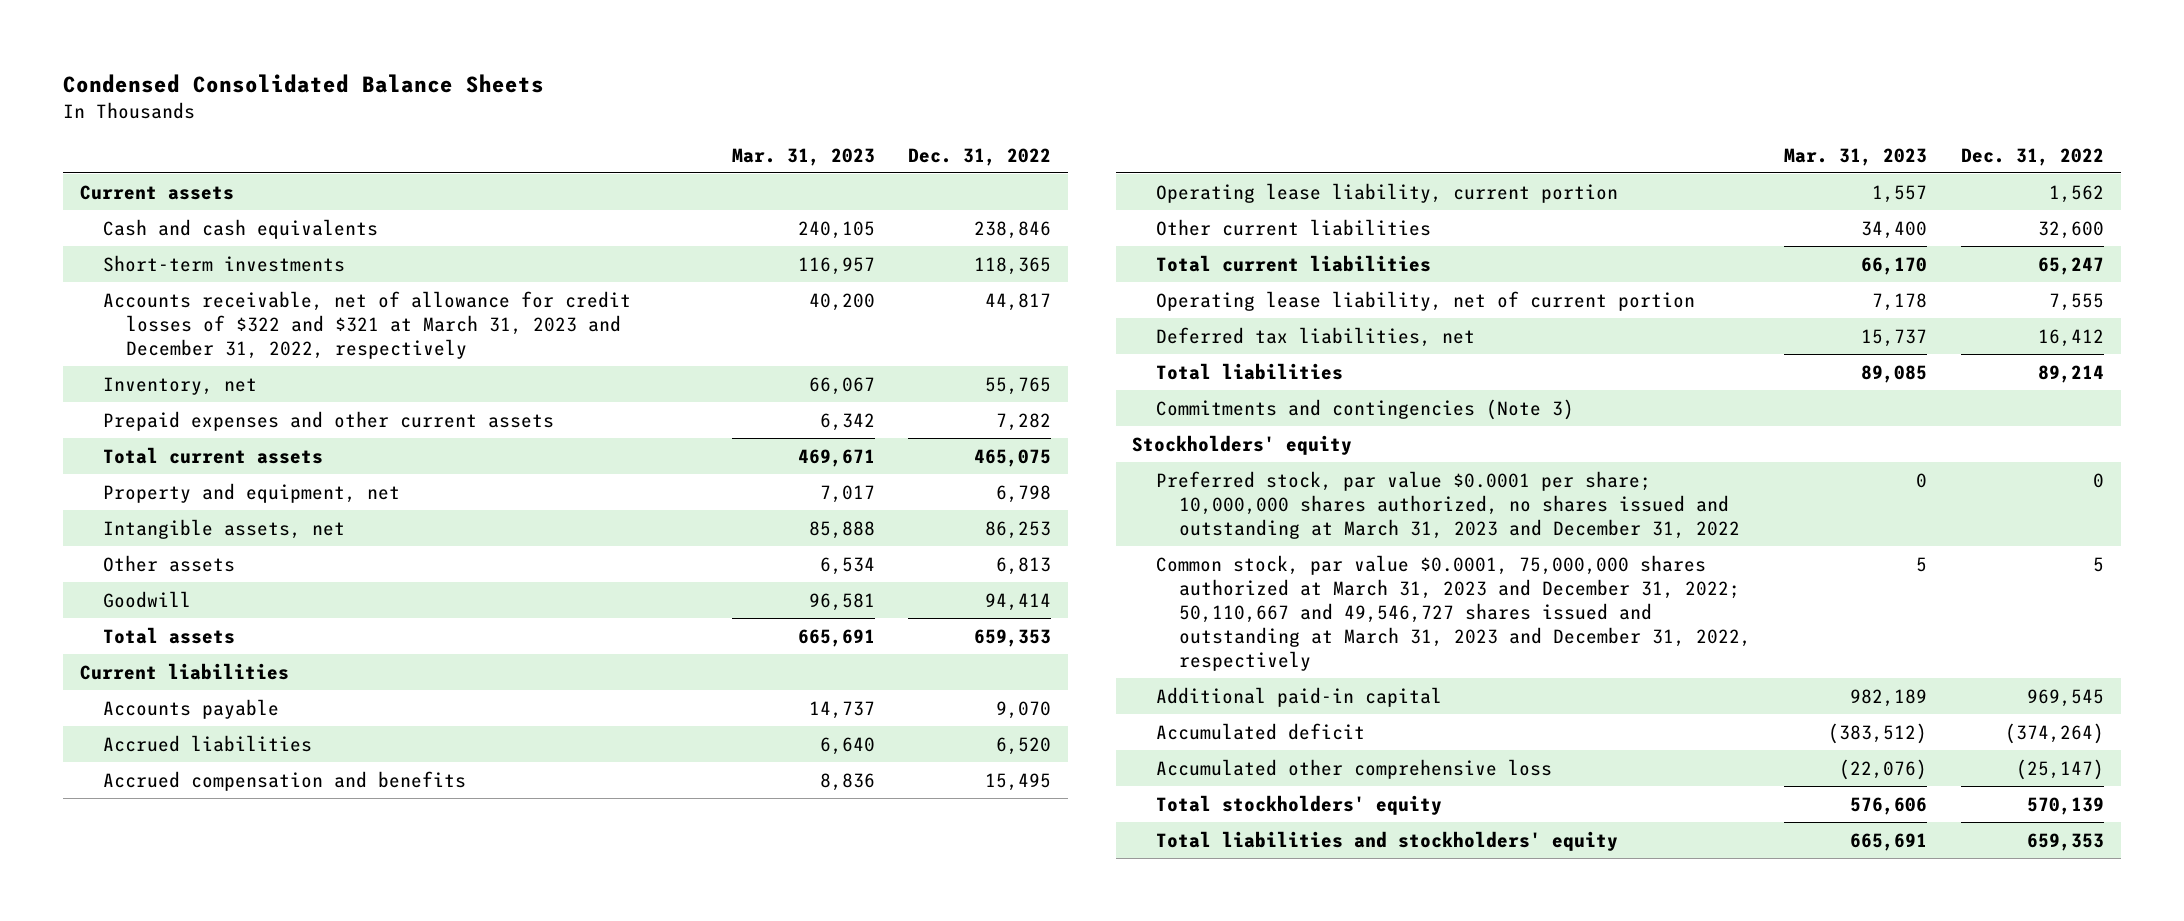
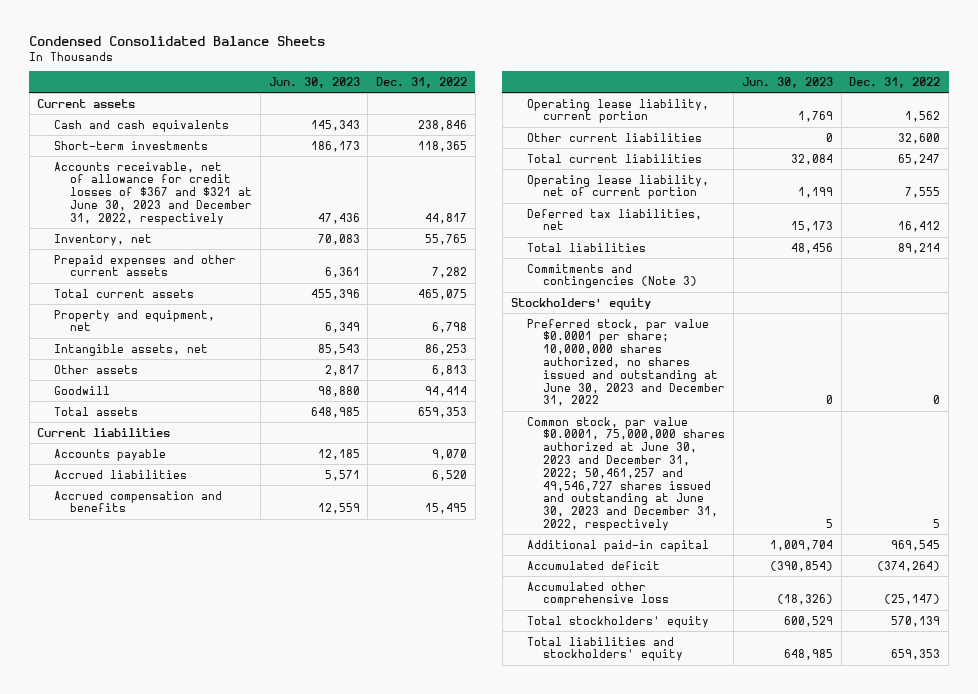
[731,147,875,166] Mar. 31, 2023 -> none
none -> [268,76,360,88] Jun. 30, 2023
[102,290,631,359] Accounts receivable, net of allowance for credit losses of $322 and $321 at March 31, 2023 and December 31, 2022, respectively -> [53,161,253,225] Accounts receivable, net of allowance for credit losses of $367 and $321 at June 30, 2023 and December 31, 2022, respectively
[1155,470,1740,539] Preferred stock, par value $0.0001 per share; 10,000,000 shares authorized, no shares issued and outstanding at March 31, 2023 and December 31, 2022 -> [527,318,726,407] Preferred stock, par value $0.0001 per share; 10,000,000 shares authorized, no shares issued and outstanding at June 30, 2023 and December 31, 2022
[1155,554,1751,671] Common stock, par value $0.0001, 75,000,000 shares authorized at March 31, 2023 and December 31, 2022; 50,110,667 and 49,546,727 shares issued and outstanding at March 31, 2023 and December 31, 2022, respectively -> [527,416,726,532] Common stock, par value $0.0001, 75,000,000 shares authorized at June 30, 2023 and December 31, 2022; 50,461,257 and 49,546,727 shares issued and outstanding at June 30, 2023 and December 31, 2022, respectively

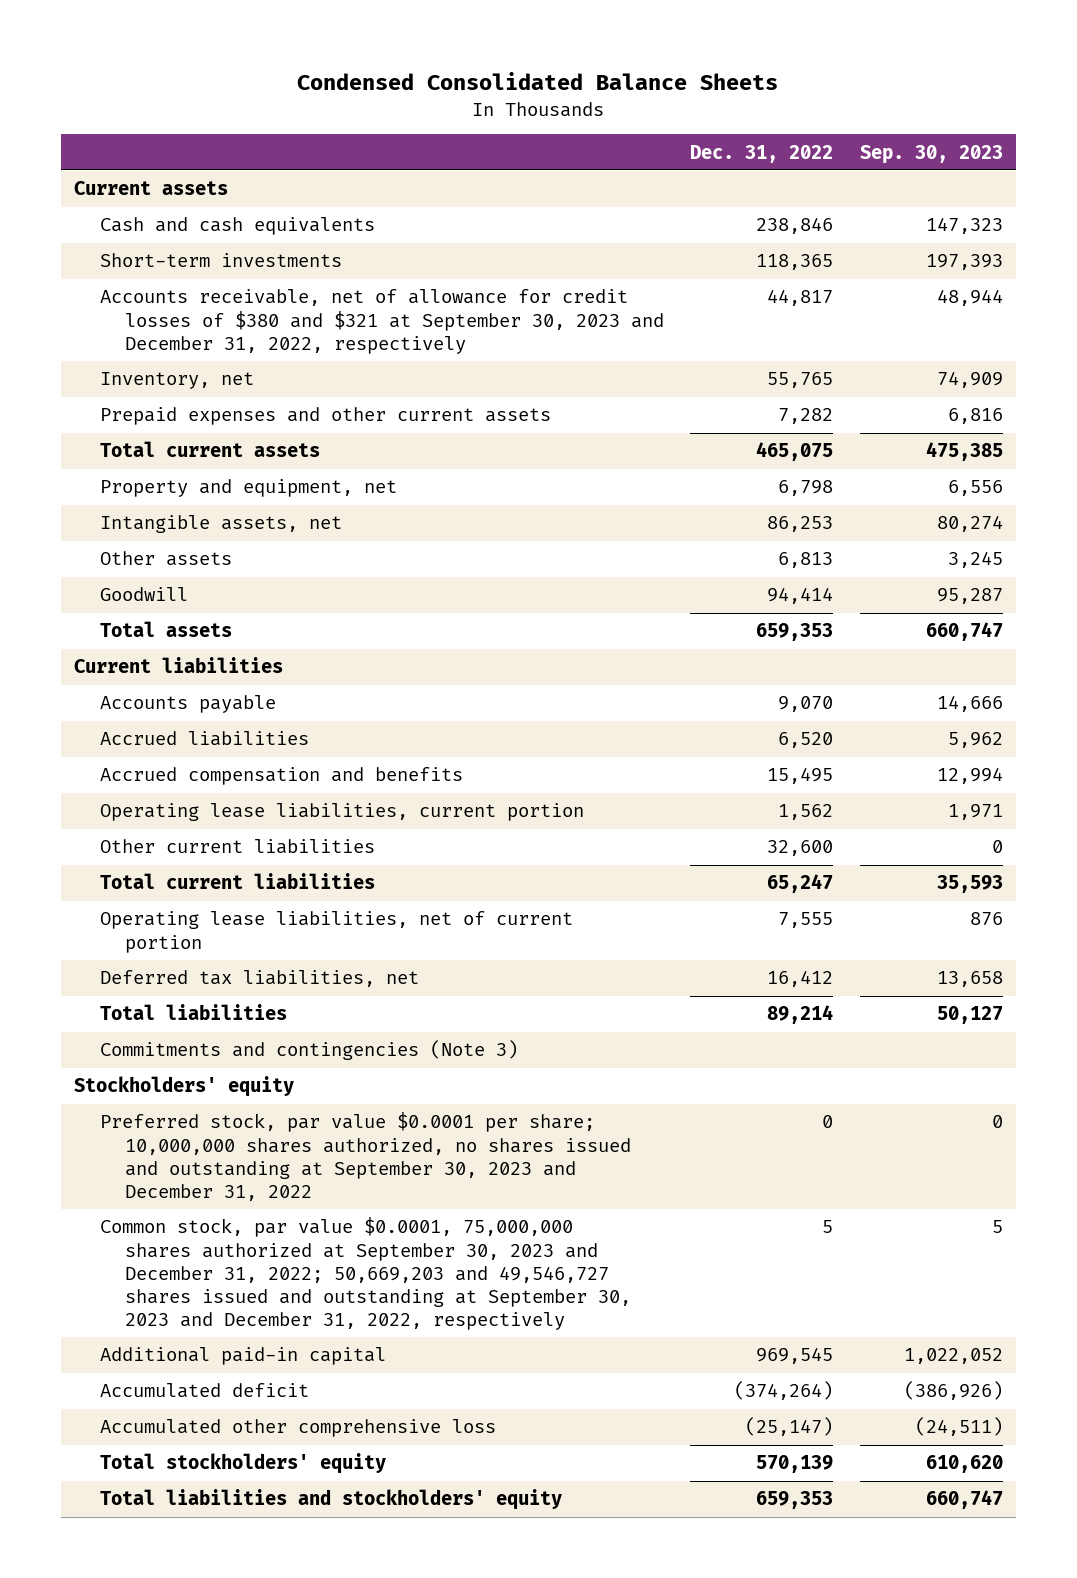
[268,76,360,88] Jun. 30, 2023 -> none
none -> [859,144,1003,164] Sep. 30, 2023
[53,161,253,225] Accounts receivable, net of allowance for credit losses of $367 and $321 at June 30, 2023 and December 31, 2022, respectively -> [99,289,665,354] Accounts receivable, net of allowance for credit losses of $380 and $321 at September 30, 2023 and December 31, 2022, respectively
[527,98,710,124] Operating lease liability, current portion -> [99,803,584,822] Operating lease liabilities, current portion
[527,174,710,200] Operating lease liability, net of current portion -> [99,911,573,953] Operating lease liabilities, net of current portion
[527,318,726,407] Preferred stock, par value $0.0001 per share; 10,000,000 shares authorized, no shares issued and outstanding at June 30, 2023 and December 31, 2022 -> [99,1112,632,1201] Preferred stock, par value $0.0001 per share; 10,000,000 shares authorized, no shares issued and outstanding at September 30, 2023 and December 31, 2022
[527,416,726,532] Common stock, par value $0.0001, 75,000,000 shares authorized at June 30, 2023 and December 31, 2022; 50,461,257 and 49,546,727 shares issued and outstanding at June 30, 2023 and December 31, 2022, respectively -> [99,1217,632,1331] Common stock, par value $0.0001, 75,000,000 shares authorized at September 30, 2023 and December 31, 2022; 50,669,203 and 49,546,727 shares issued and outstanding at September 30, 2023 and December 31, 2022, respectively

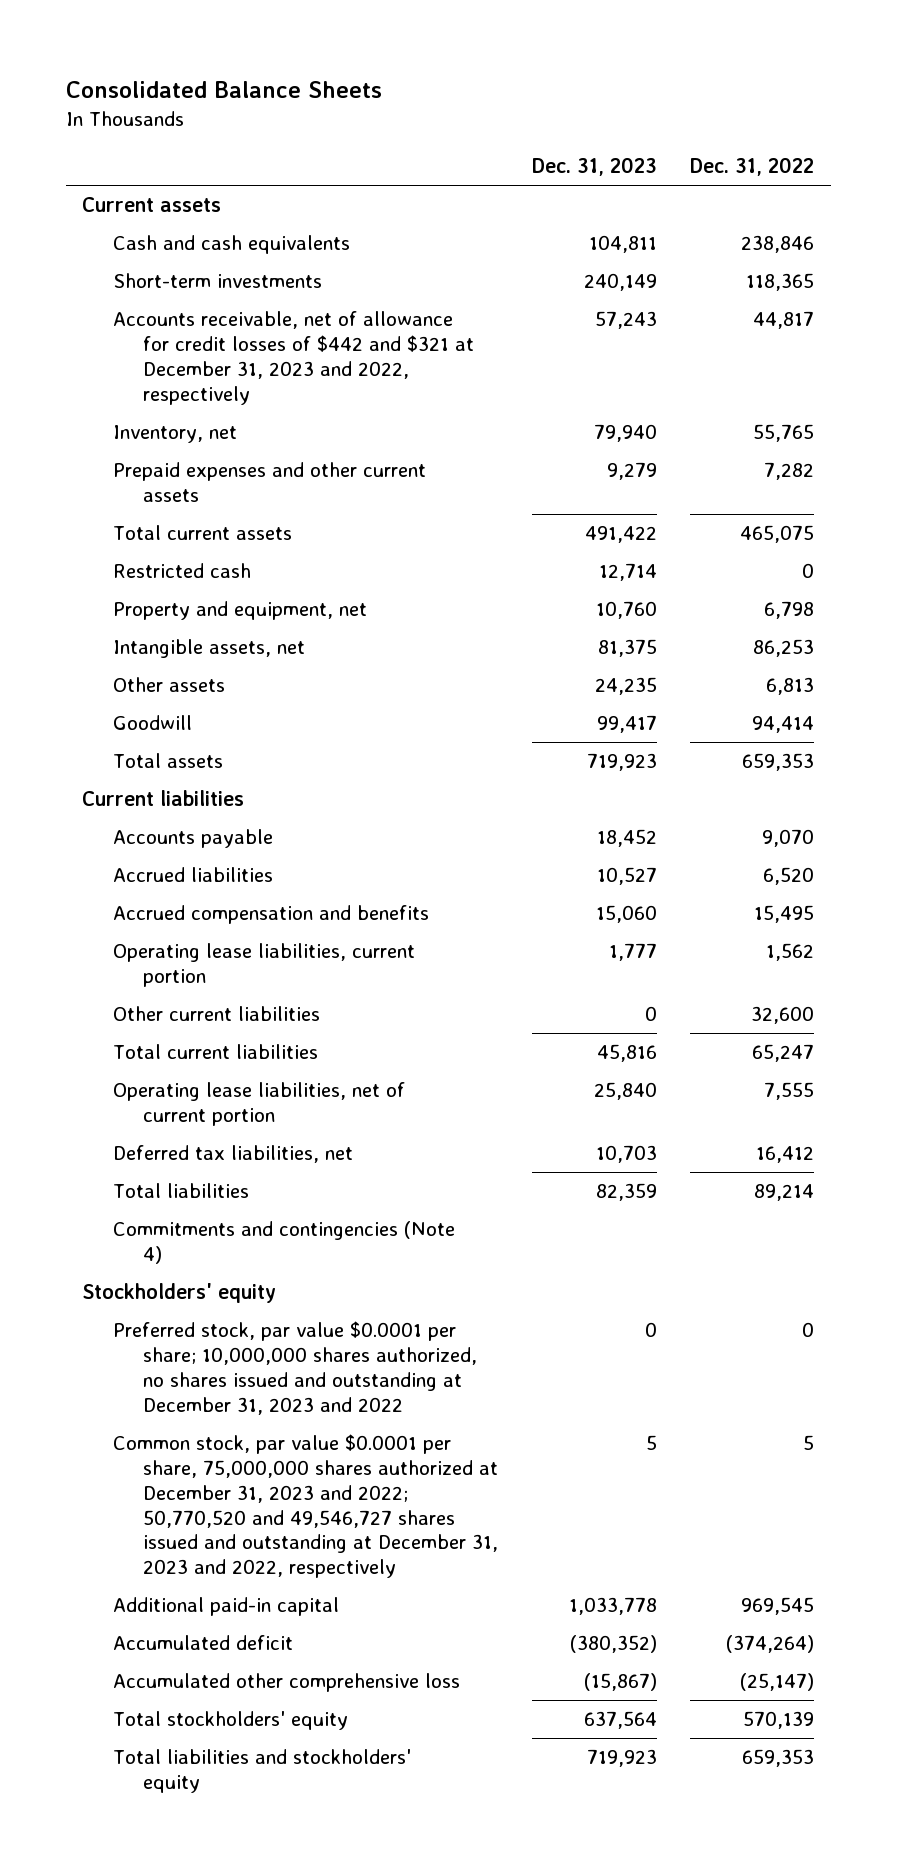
[297,72,779,91] Condensed Consolidated Balance Sheets -> [65,81,382,99] Consolidated Balance Sheets
[859,144,1003,164] Sep. 30, 2023 -> none
none -> [531,157,657,177] Dec. 31, 2023
[99,289,665,354] Accounts receivable, net of allowance for credit losses of $380 and $321 at September 30, 2023 and December 31, 2022, respectively -> [112,311,475,405] Accounts receivable, net of allowance for credit losses of $442 and $321 at December 31, 2023 and 2022, respectively
none -> [112,563,251,579] Restricted cash
[99,1040,518,1061] Commitments and contingencies (Note 3) -> [112,1221,455,1264] Commitments and contingencies (Note 4)
[99,1112,632,1201] Preferred stock, par value $0.0001 per share; 10,000,000 shares authorized, no shares issued and outstanding at September 30, 2023 and December 31, 2022 -> [112,1321,478,1415] Preferred stock, par value $0.0001 per share; 10,000,000 shares authorized, no shares issued and outstanding at December 31, 2023 and 2022
[99,1217,632,1331] Common stock, par value $0.0001, 75,000,000 shares authorized at September 30, 2023 and December 31, 2022; 50,669,203 and 49,546,727 shares issued and outstanding at September 30, 2023 and December 31, 2022, respectively -> [112,1434,499,1579] Common stock, par value $0.0001 per share, 75,000,000 shares authorized at December 31, 2023 and 2022; 50,770,520 and 49,546,727 shares issued and outstanding at December 31, 2023 and 2022, respectively

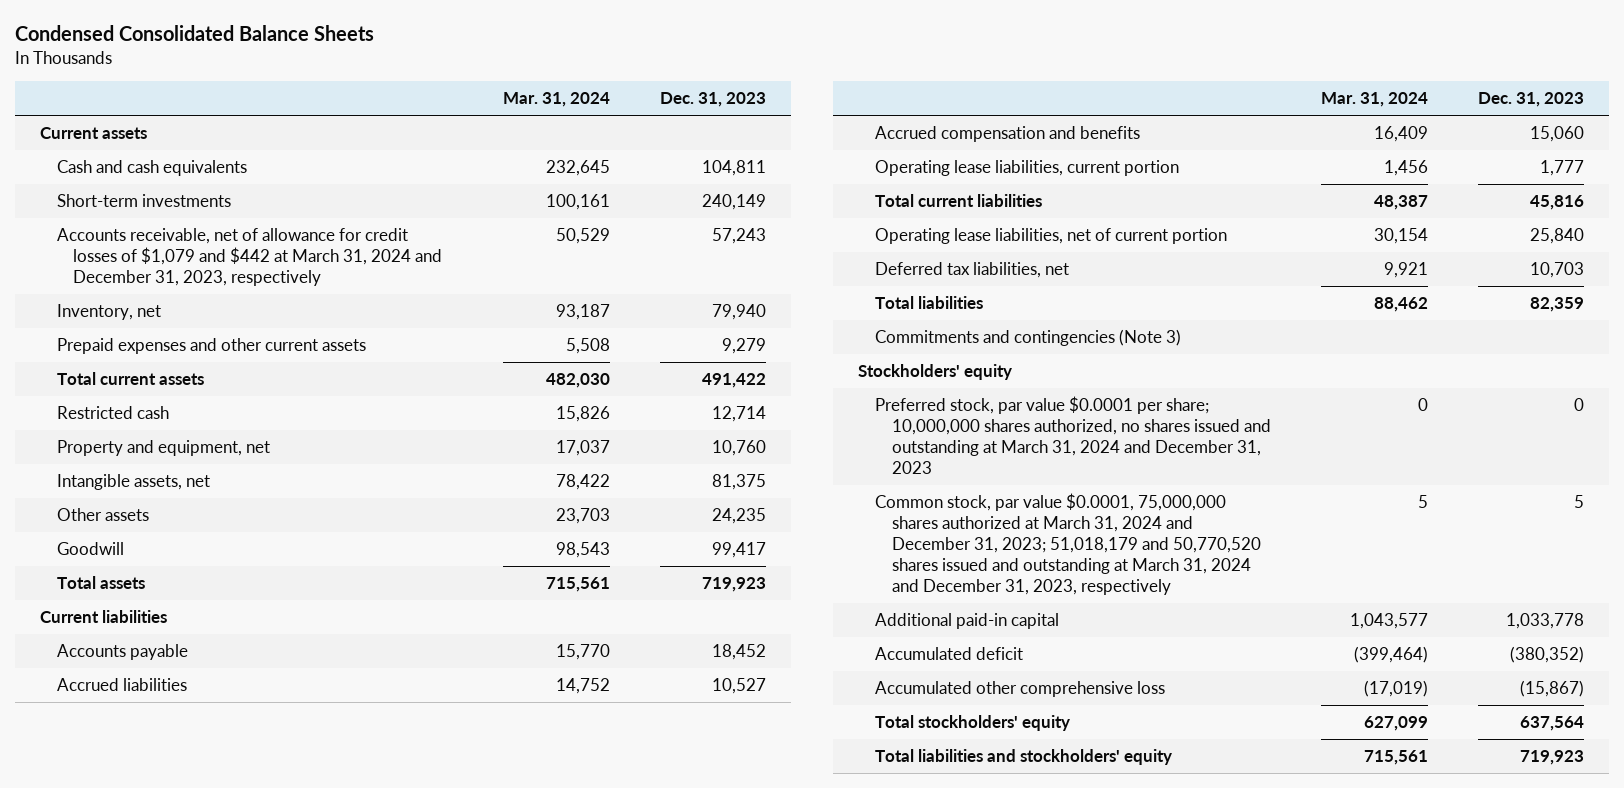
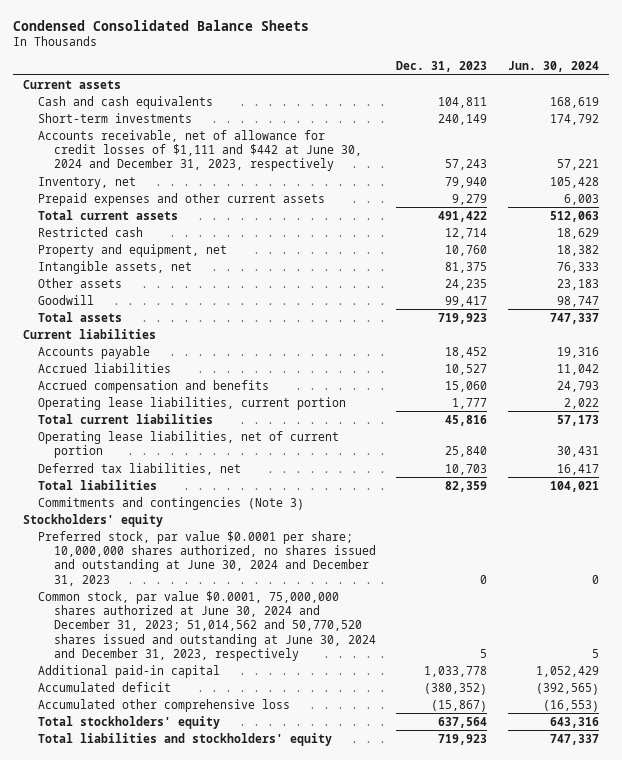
[502,92,610,108] Mar. 31, 2024 -> none
none -> [507,61,599,73] Jun. 30, 2024
[56,228,443,287] Accounts receivable, net of allowance for credit losses of $1,079 and $442 at March 31, 2024 and December 31, 2023, respectively -> [38,129,362,172] Accounts receivable, net of allowance for credit losses of $1,111 and $442 at June 30, 2024 and December 31, 2023, respectively
[874,396,1271,475] Preferred stock, par value $0.0001 per share; 10,000,000 shares authorized, no shares issued and outstanding at March 31, 2024 and December 31, 2023 -> [38,530,376,586] Preferred stock, par value $0.0001 per share; 10,000,000 shares authorized, no shares issued and outstanding at June 30, 2024 and December 31, 2023
[874,493,1261,596] Common stock, par value $0.0001, 75,000,000 shares authorized at March 31, 2024 and December 31, 2023; 51,018,179 and 50,770,520 shares issued and outstanding at March 31, 2024 and December 31, 2023, respectively -> [38,590,376,661] Common stock, par value $0.0001, 75,000,000 shares authorized at June 30, 2024 and December 31, 2023; 51,014,562 and 50,770,520 shares issued and outstanding at June 30, 2024 and December 31, 2023, respectively

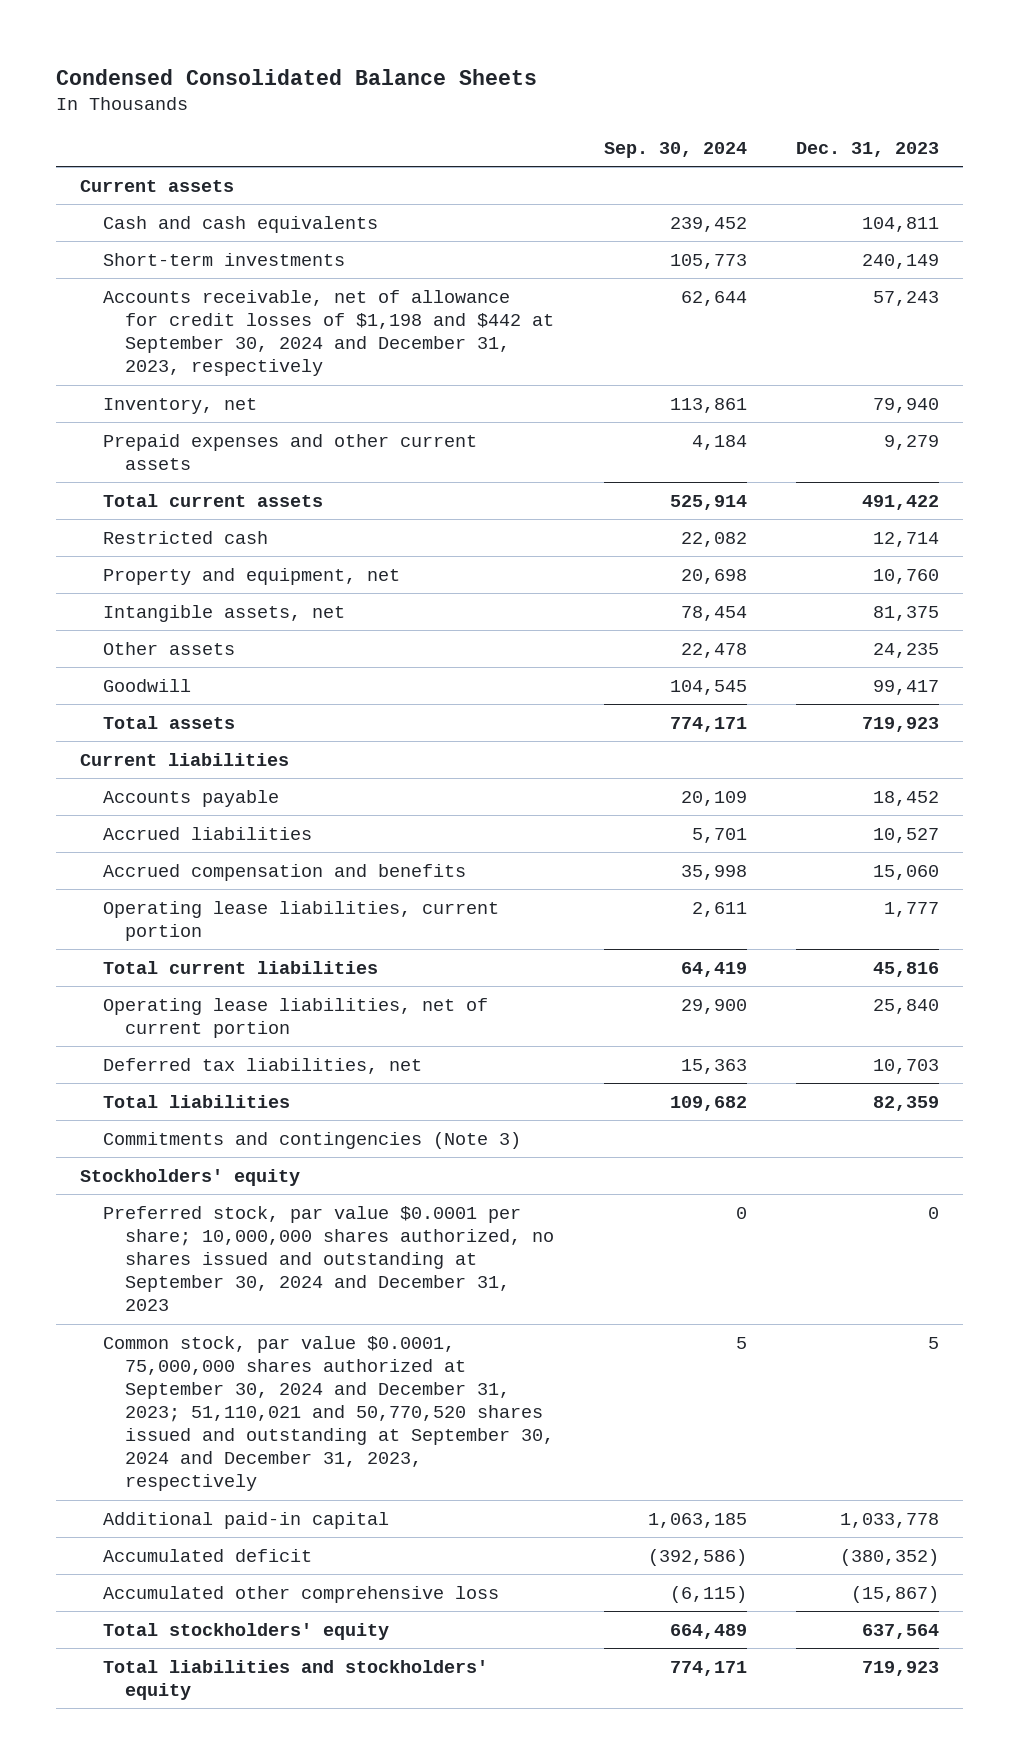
[507,61,599,73] Jun. 30, 2024 -> none
none -> [603,141,747,158] Sep. 30, 2024
[38,129,362,172] Accounts receivable, net of allowance for credit losses of $1,111 and $442 at June 30, 2024 and December 31, 2023, respectively -> [102,289,555,377] Accounts receivable, net of allowance for credit losses of $1,198 and $442 at September 30, 2024 and December 31, 2023, respectively
[38,530,376,586] Preferred stock, par value $0.0001 per share; 10,000,000 shares authorized, no shares issued and outstanding at June 30, 2024 and December 31, 2023 -> [102,1205,555,1312] Preferred stock, par value $0.0001 per share; 10,000,000 shares authorized, no shares issued and outstanding at September 30, 2024 and December 31, 2023
[38,590,376,661] Common stock, par value $0.0001, 75,000,000 shares authorized at June 30, 2024 and December 31, 2023; 51,014,562 and 50,770,520 shares issued and outstanding at June 30, 2024 and December 31, 2023, respectively -> [102,1335,555,1492] Common stock, par value $0.0001, 75,000,000 shares authorized at September 30, 2024 and December 31, 2023; 51,110,021 and 50,770,520 shares issued and outstanding at September 30, 2024 and December 31, 2023, respectively

